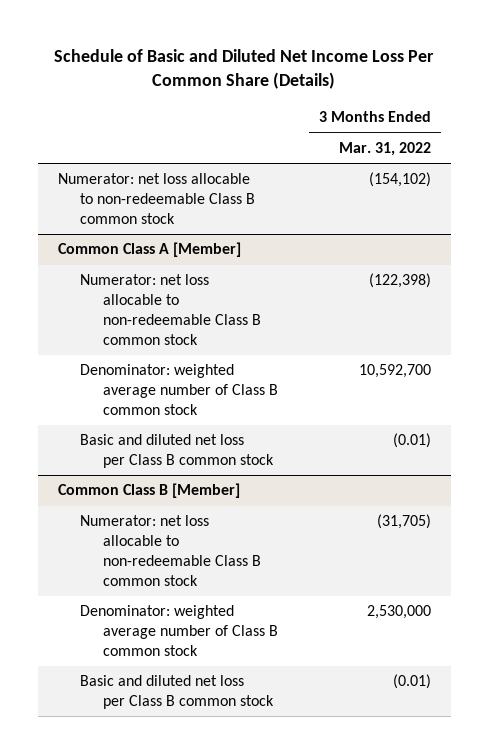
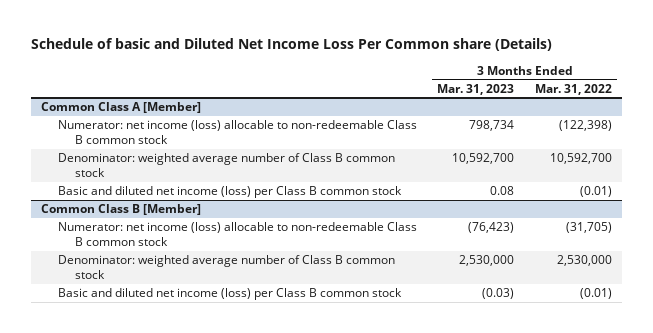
[54,48,435,90] Schedule of Basic and Diluted Net Income Loss Per Common Share (Details) -> [30,38,552,52] Schedule of basic and Diluted Net Income Loss Per Common share (Details)
none -> [437,83,515,95] Mar. 31, 2023
[58,173,256,224] Numerator: net loss allocable to non-redeemable Class B common stock -> none
[80,274,261,345] Numerator: net loss allocable to non-redeemable Class B common stock -> [57,120,417,144] Numerator: net income (loss) allocable to non-redeemable Class B common stock
[80,434,274,469] Basic and diluted net loss per Class B common stock -> [57,186,402,199] Basic and diluted net income (loss) per Class B common stock
[80,515,261,586] Numerator: net loss allocable to non-redeemable Class B common stock -> [57,222,417,246] Numerator: net income (loss) allocable to non-redeemable Class B common stock
[80,675,274,710] Basic and diluted net loss per Class B common stock -> [57,288,402,301] Basic and diluted net income (loss) per Class B common stock

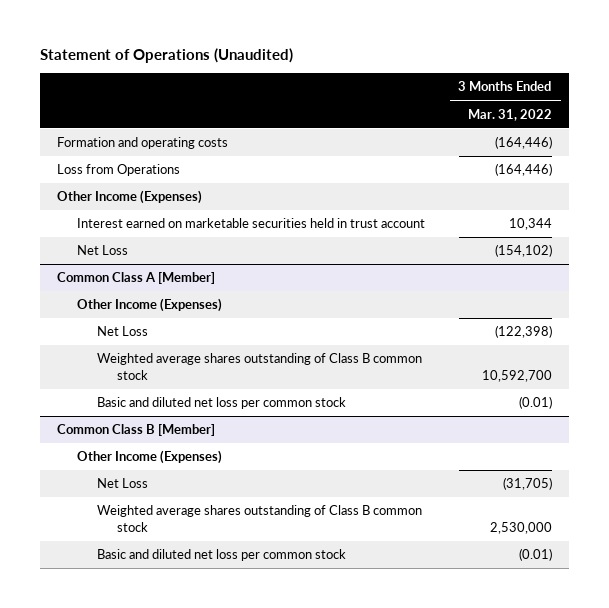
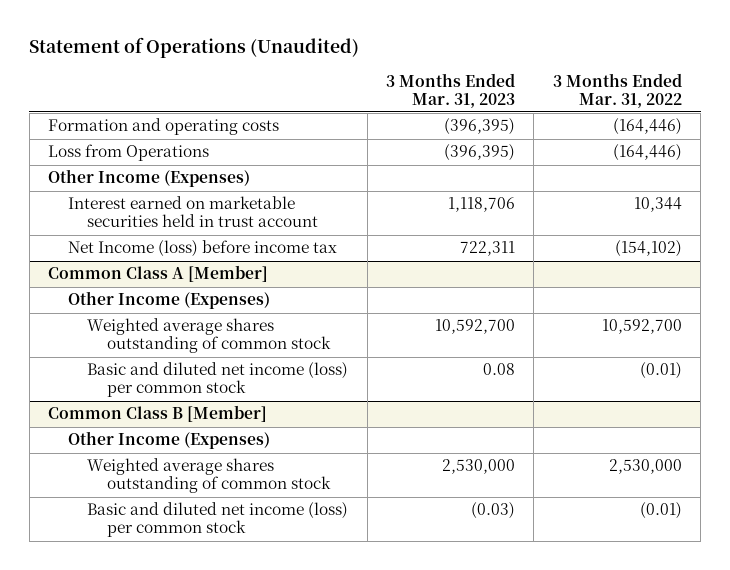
none -> [385,72,515,108] 3 Months Ended Mar. 31, 2023
[76,245,128,256] Net Loss -> [67,240,337,258] Net Income (loss) before income tax
[96,326,148,337] Net Loss -> none
[96,353,422,381] Weighted average shares outstanding of Class B common stock -> [87,318,331,354] Weighted average shares outstanding of common stock
[96,397,346,410] Basic and diluted net loss per common stock -> [87,362,349,398] Basic and diluted net income (loss) per common stock
[96,478,148,489] Net Loss -> none
[96,505,422,533] Weighted average shares outstanding of Class B common stock -> [87,458,331,494] Weighted average shares outstanding of common stock
[96,549,346,562] Basic and diluted net loss per common stock -> [87,502,349,538] Basic and diluted net income (loss) per common stock

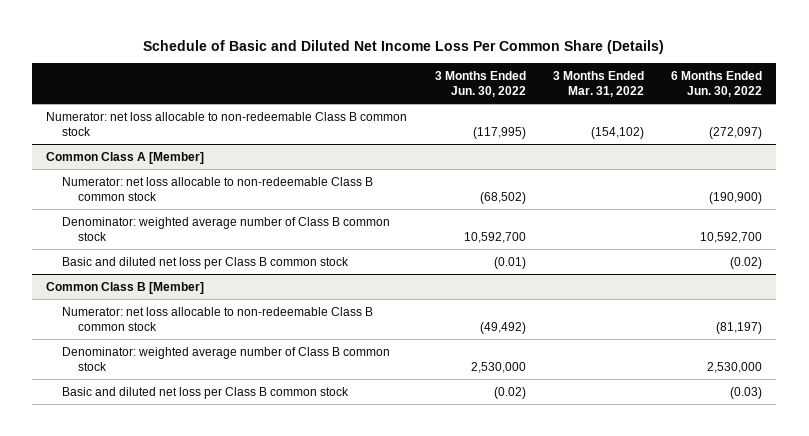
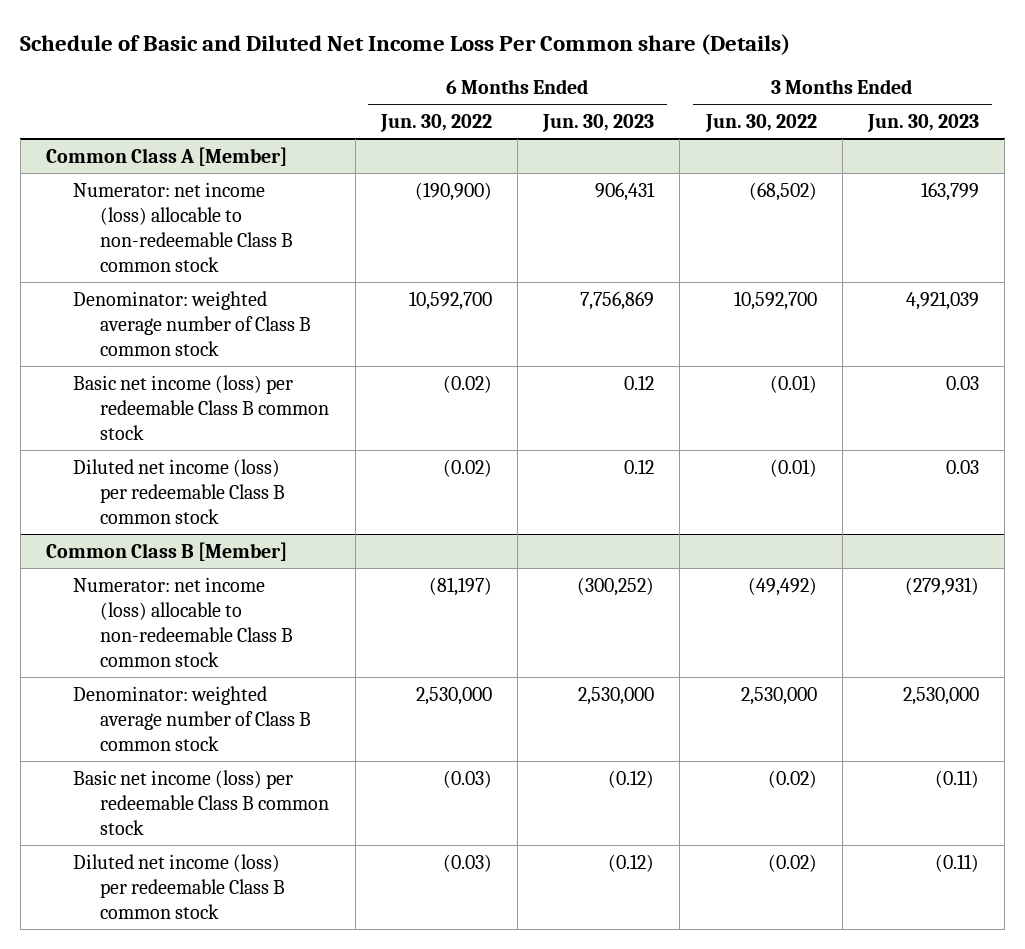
[143,40,665,55] Schedule of Basic and Diluted Net Income Loss Per Common Share (Details) -> [20,33,791,55] Schedule of Basic and Diluted Net Income Loss Per Common share (Details)
[553,70,645,98] 3 Months Ended Mar. 31, 2022 -> none
none -> [542,114,655,133] Jun. 30, 2023
none -> [867,114,980,133] Jun. 30, 2023
[46,111,408,136] Numerator: net loss allocable to non-redeemable Class B common stock -> none
[62,176,374,201] Numerator: net loss allocable to non-redeemable Class B common stock -> [73,181,294,273] Numerator: net income (loss) allocable to non-redeemable Class B common stock
[62,256,350,269] Basic and diluted net loss per Class B common stock -> [73,374,330,440] Basic net income (loss) per redeemable Class B common stock
none -> [73,458,286,524] Diluted net income (loss) per redeemable Class B common stock
[62,306,374,331] Numerator: net loss allocable to non-redeemable Class B common stock -> [73,576,294,668] Numerator: net income (loss) allocable to non-redeemable Class B common stock
[62,386,350,399] Basic and diluted net loss per Class B common stock -> [73,769,330,835] Basic net income (loss) per redeemable Class B common stock
none -> [73,853,286,919] Diluted net income (loss) per redeemable Class B common stock

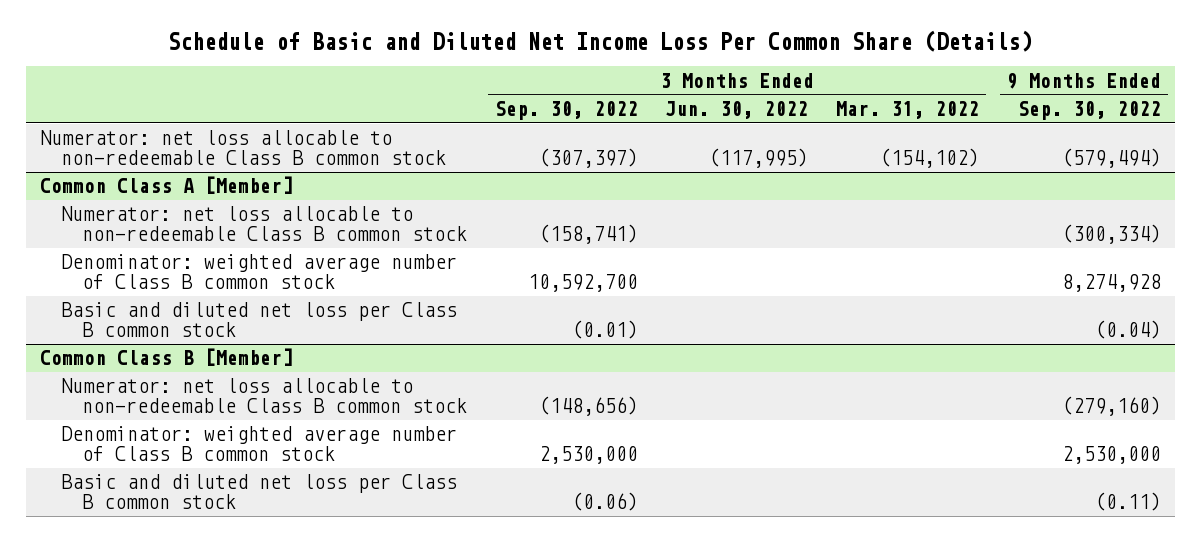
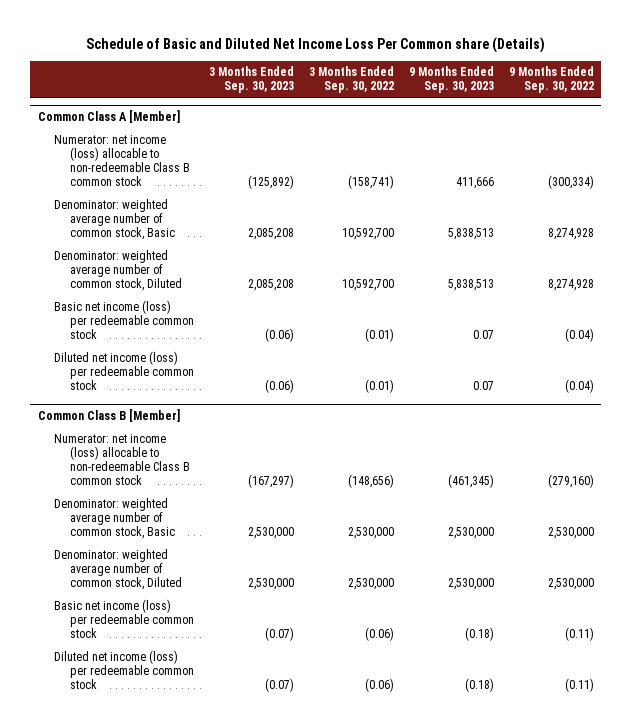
[168,30,1033,53] Schedule of Basic and Diluted Net Income Loss Per Common Share (Details) -> [85,36,545,53] Schedule of Basic and Diluted Net Income Loss Per Common share (Details)
[665,101,809,120] Jun. 30, 2022 -> none
[836,101,980,120] Mar. 31, 2022 -> none
none -> [209,66,295,94] 3 Months Ended Sep. 30, 2023
none -> [408,66,494,94] 9 Months Ended Sep. 30, 2023
[39,130,446,165] Numerator: net loss allocable to non-redeemable Class B common stock -> none
[60,206,467,241] Numerator: net loss allocable to non-redeemable Class B common stock -> [53,134,191,186] Numerator: net income (loss) allocable to non-redeemable Class B common stock
[60,254,457,289] Denominator: weighted average number of Class B common stock -> [53,198,176,240] Denominator: weighted average number of common stock, Basic
none -> [53,249,183,291] Denominator: weighted average number of common stock, Diluted
[60,302,457,337] Basic and diluted net loss per Class B common stock -> [53,299,195,339] Basic net income (loss) per redeemable common stock
none -> [53,350,195,390] Diluted net income (loss) per redeemable common stock
[60,378,467,413] Numerator: net loss allocable to non-redeemable Class B common stock -> [53,433,191,485] Numerator: net income (loss) allocable to non-redeemable Class B common stock
[60,426,457,461] Denominator: weighted average number of Class B common stock -> [53,497,176,539] Denominator: weighted average number of common stock, Basic
none -> [53,548,183,590] Denominator: weighted average number of common stock, Diluted
[60,474,457,509] Basic and diluted net loss per Class B common stock -> [53,598,195,638] Basic net income (loss) per redeemable common stock
none -> [53,649,195,689] Diluted net income (loss) per redeemable common stock

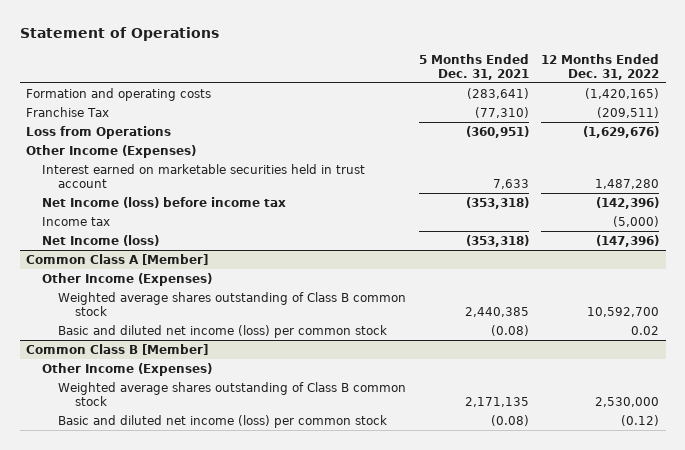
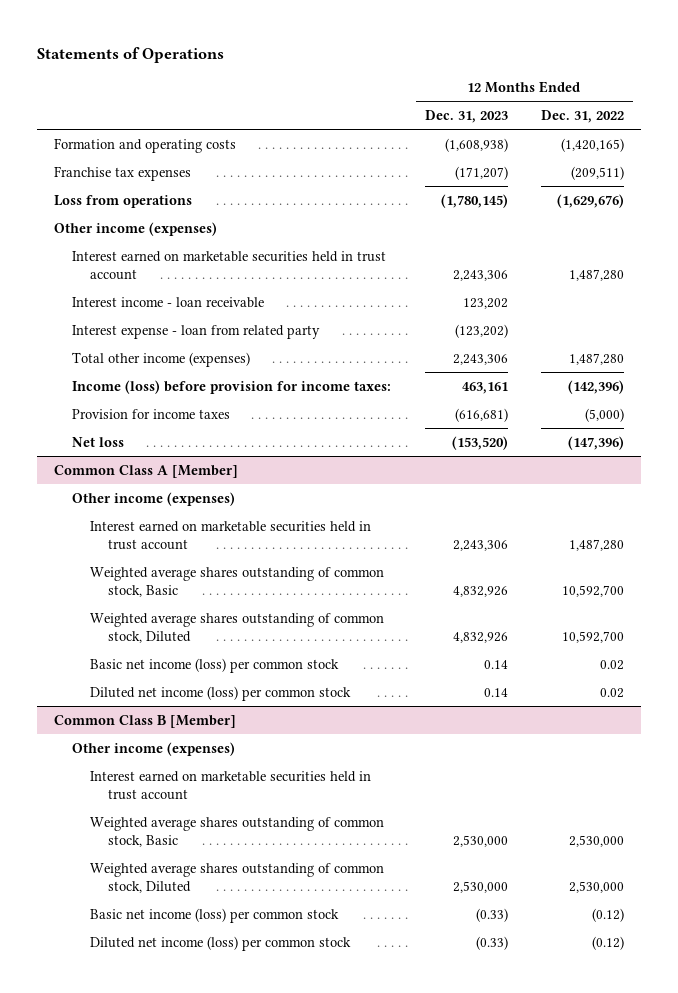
[19,26,219,41] Statement of Operations -> [36,47,224,64] Statements of Operations
[418,53,529,80] 5 Months Ended Dec. 31, 2021 -> none
none -> [424,109,508,123] Dec. 31, 2023
[25,106,109,117] Franchise Tax -> [53,165,191,181] Franchise tax expenses
[25,125,171,139] Loss from Operations -> [53,194,192,208] Loss from operations
[25,144,196,158] Other Income (Expenses) -> [53,221,217,236] Other income (expenses)
none -> [71,296,264,308] Interest income - loan receivable
none -> [71,324,320,339] Interest expense - loan from related party
none -> [71,351,250,367] Total other income (expenses)
[42,196,287,208] Net Income (loss) before income tax -> [71,379,391,394] Income (loss) before provision for income taxes:
[42,216,111,226] Income tax -> [71,408,230,419] Provision for income taxes
[42,234,160,246] Net Income (loss) -> [71,436,124,447] Net loss
[42,272,213,286] Other Income (Expenses) -> [71,491,235,506] Other income (expenses)
none -> [90,520,372,550] Interest earned on marketable securities held in trust account
[58,291,407,316] Weighted average shares outstanding of Class B common stock -> [90,566,385,597] Weighted average shares outstanding of common stock, Basic
none -> [90,612,385,643] Weighted average shares outstanding of common stock, Diluted
[58,324,388,338] Basic and diluted net income (loss) per common stock -> [90,657,340,673] Basic net income (loss) per common stock
none -> [90,685,352,701] Diluted net income (loss) per common stock
[42,362,213,376] Other Income (Expenses) -> [71,741,235,756] Other income (expenses)
none -> [90,770,372,800] Interest earned on marketable securities held in trust account
[58,381,407,406] Weighted average shares outstanding of Class B common stock -> [90,816,385,847] Weighted average shares outstanding of common stock, Basic
none -> [90,862,385,893] Weighted average shares outstanding of common stock, Diluted
[58,414,388,428] Basic and diluted net income (loss) per common stock -> [90,907,340,923] Basic net income (loss) per common stock
none -> [90,935,352,951] Diluted net income (loss) per common stock

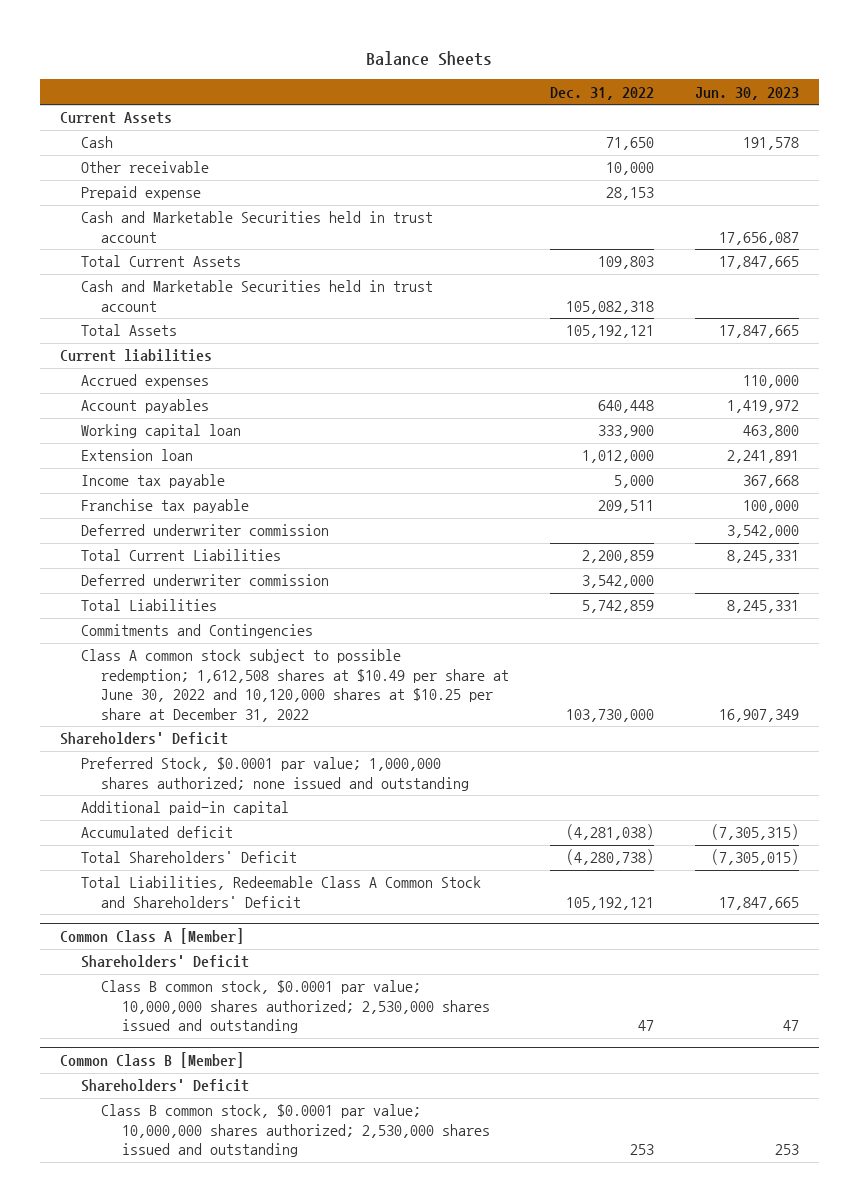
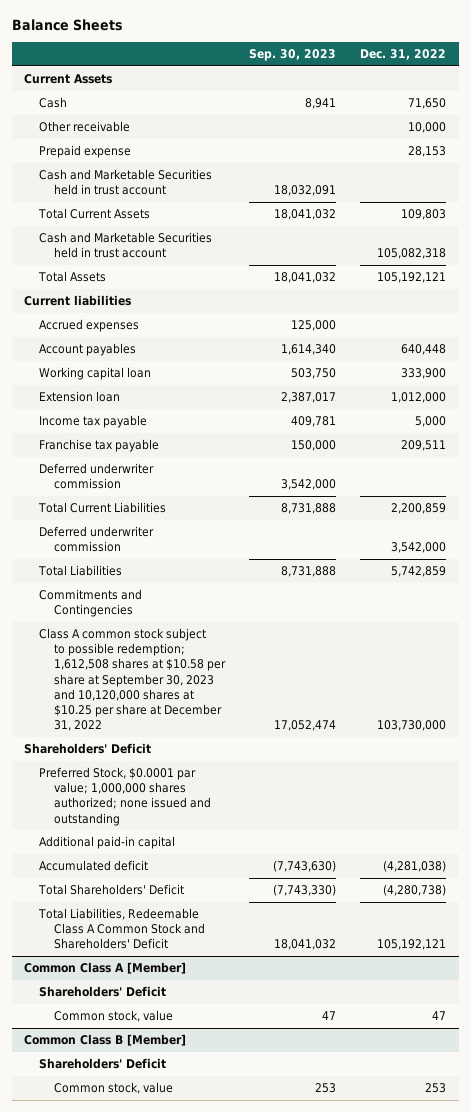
[694,86,799,100] Jun. 30, 2023 -> none
none -> [249,49,337,62] Sep. 30, 2023
[80,649,510,722] Class A common stock subject to possible redemption; 1,612,508 shares at $10.49 per share at June 30, 2022 and 10,120,000 shares at $10.25 per share at December 31, 2022 -> [39,628,227,732] Class A common stock subject to possible redemption; 1,612,508 shares at $10.58 per share at September 30, 2023 and 10,120,000 shares at $10.25 per share at December 31, 2022
[101,980,491,1034] Class B common stock, $0.0001 par value; 10,000,000 shares authorized; 2,530,000 shares issued and outstanding -> [54,1010,174,1023] Common stock, value
[101,1104,491,1158] Class B common stock, $0.0001 par value; 10,000,000 shares authorized; 2,530,000 shares issued and outstanding -> [54,1082,174,1095] Common stock, value

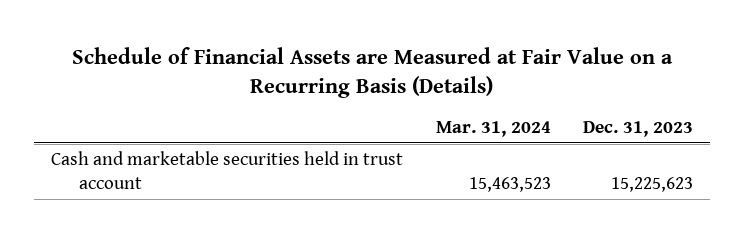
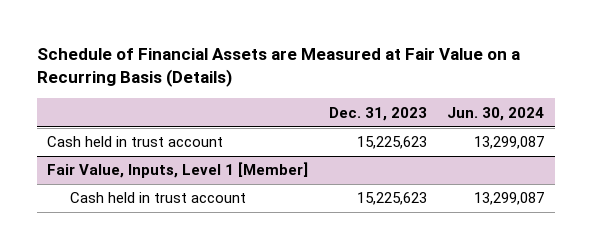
[435,121,551,138] Mar. 31, 2024 -> none
none -> [447,106,545,121] Jun. 30, 2024
[50,151,403,190] Cash and marketable securities held in trust account -> [47,136,224,148] Cash held in trust account
none -> [47,162,309,179] Fair Value, Inputs, Level 1 [Member]
none -> [70,192,247,204] Cash held in trust account

